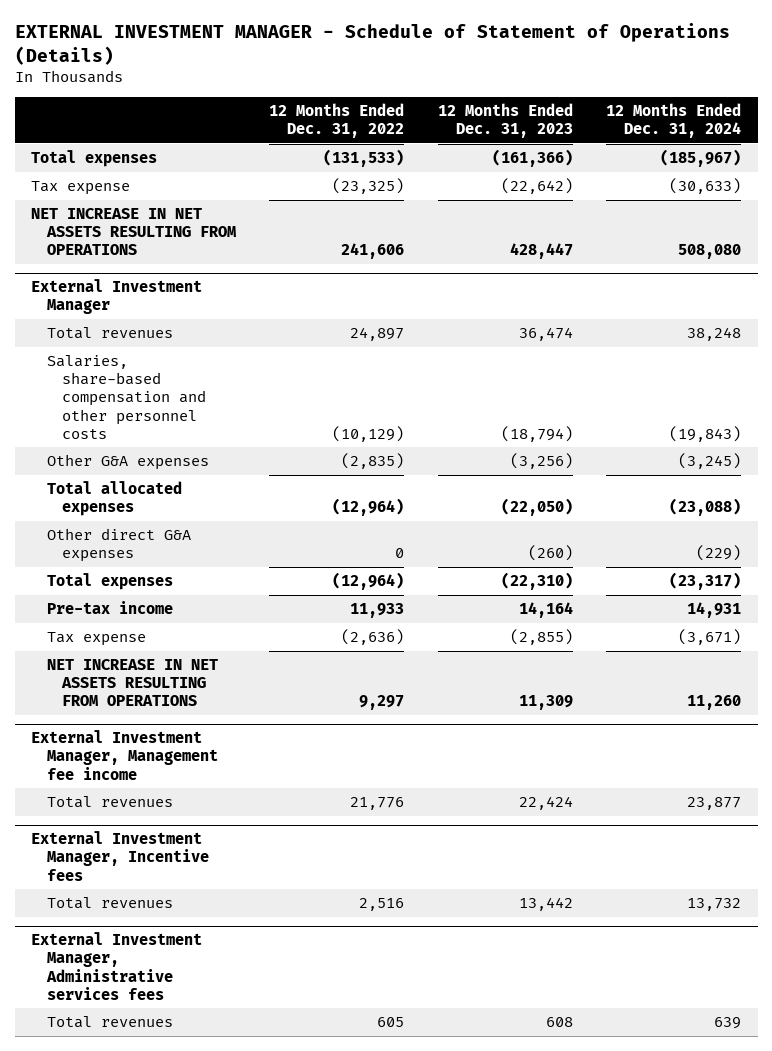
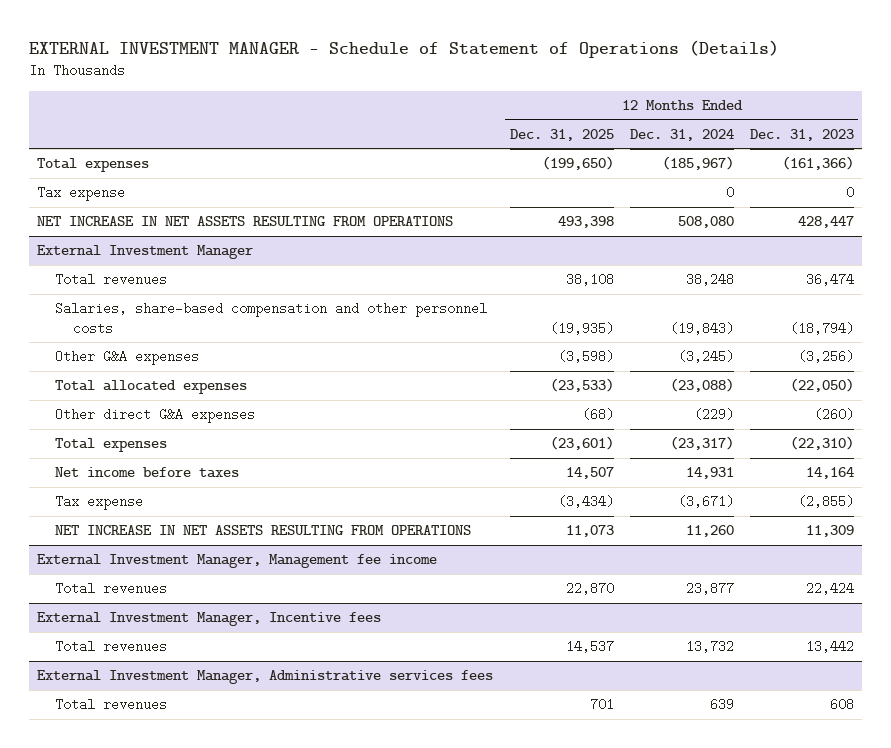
[269,103,405,139] 12 Months Ended Dec. 31, 2022 -> none
none -> [509,129,614,142] Dec. 31, 2025
[500,178,573,195] (22,642) -> [845,186,854,200] 0
[669,178,742,195] (30,633) -> [725,186,734,200] 0
[46,601,173,615] Pre-tax income -> [55,467,240,479] Net income before taxes

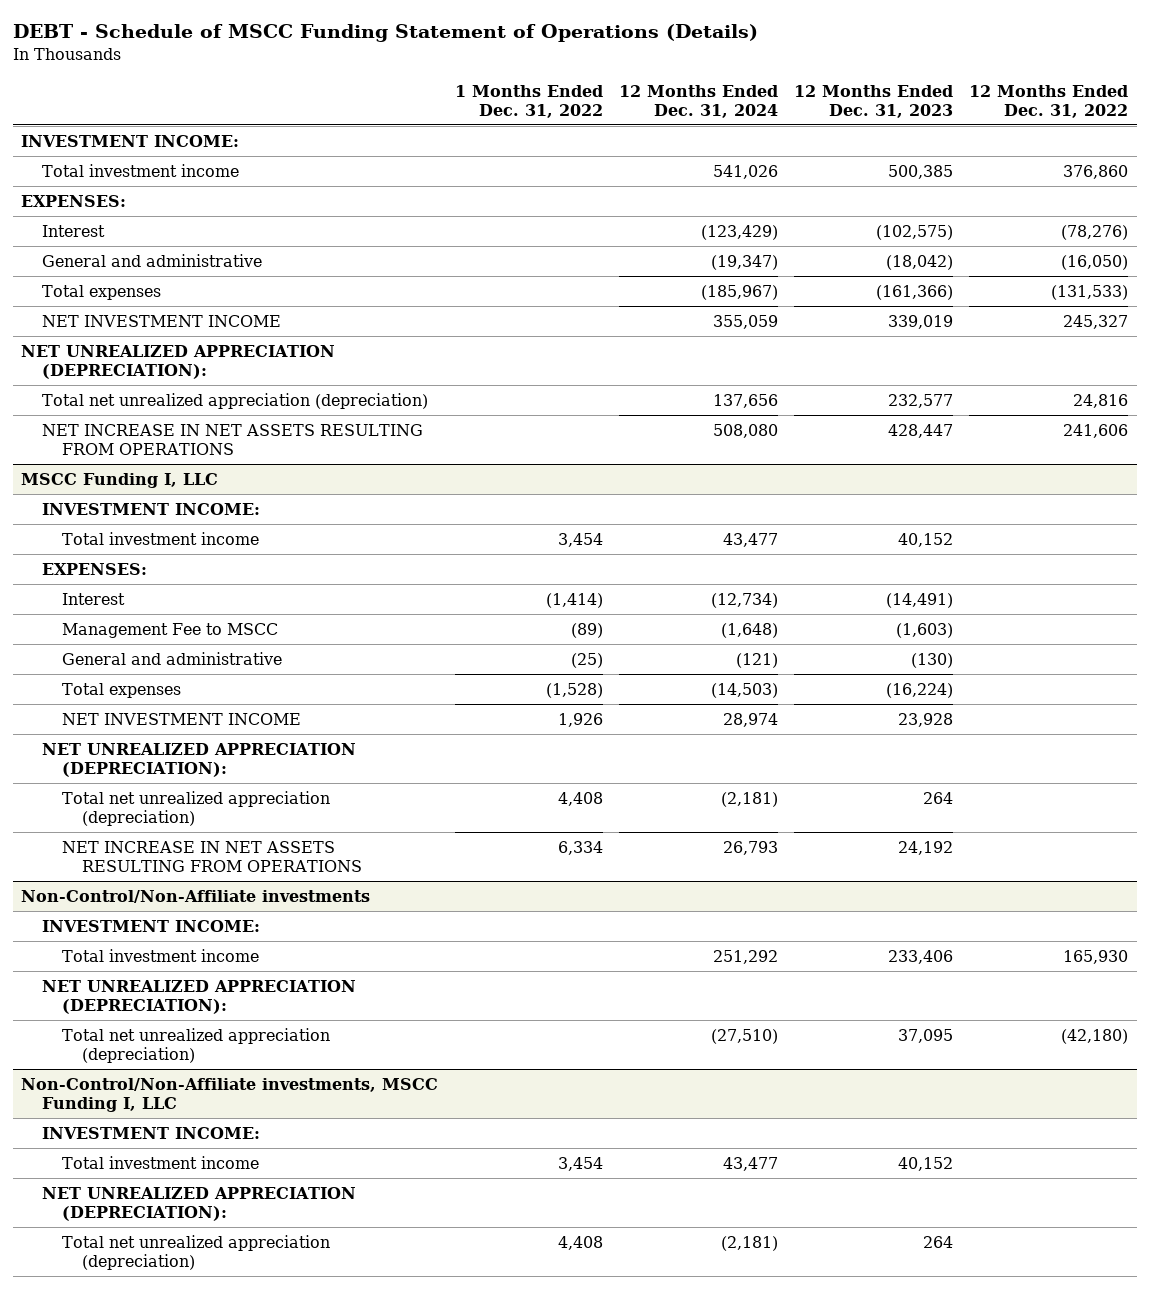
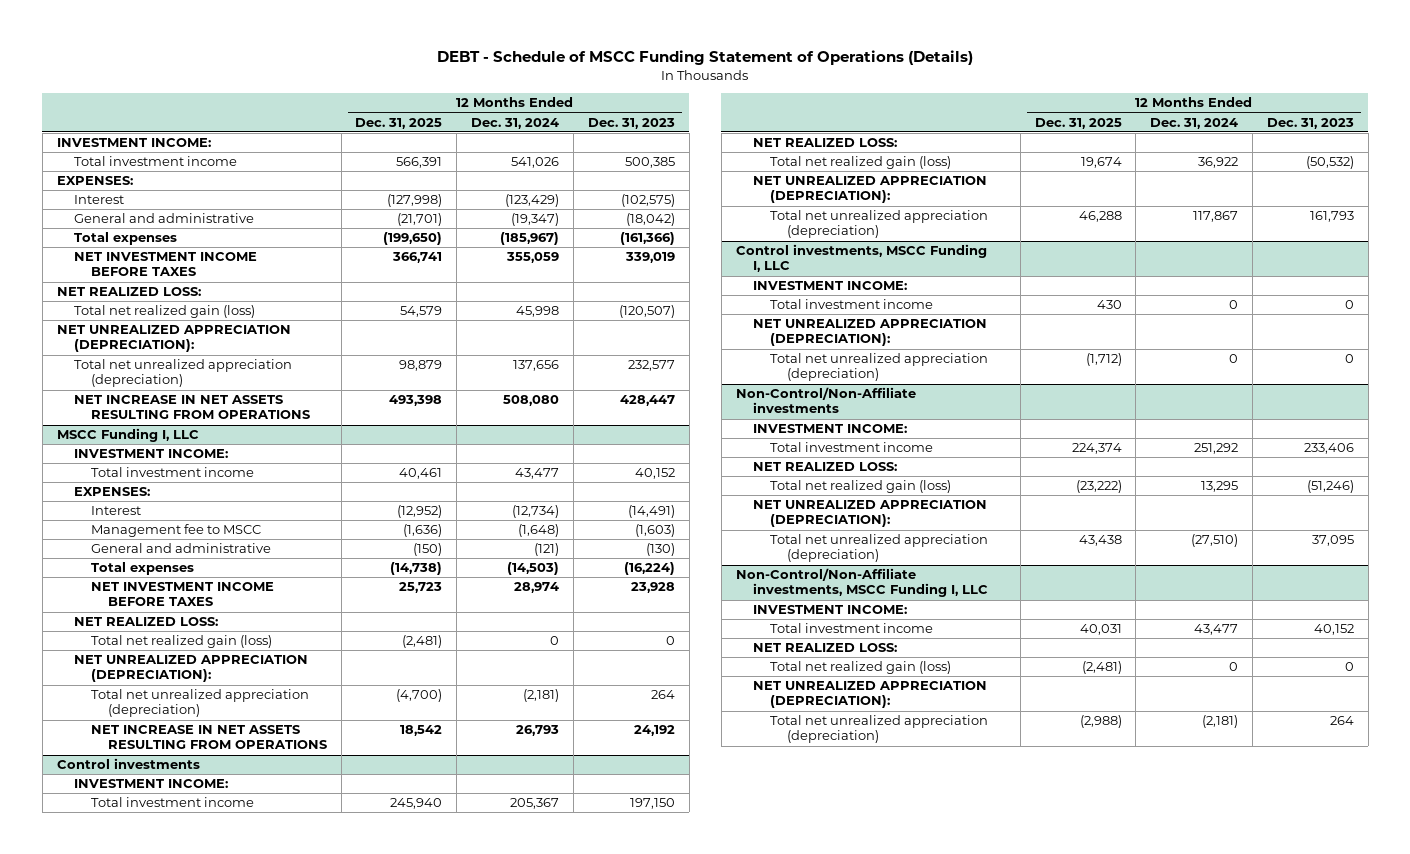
[454,84,603,118] 1 Months Ended Dec. 31, 2022 -> none
[969,84,1129,118] 12 Months Ended Dec. 31, 2022 -> none
none -> [355,117,443,129] Dec. 31, 2025
[41,314,281,327] NET INVESTMENT INCOME -> [73,252,257,277] NET INVESTMENT INCOME BEFORE TAXES
none -> [56,287,201,297] NET REALIZED LOSS:
none -> [73,305,255,319] Total net realized gain (loss)
[62,622,279,638] Management Fee to MSCC -> [90,524,261,538] Management fee to MSCC
[62,712,302,725] NET INVESTMENT INCOME -> [90,582,274,607] NET INVESTMENT INCOME BEFORE TAXES
none -> [73,617,218,627] NET REALIZED LOSS:
none -> [90,635,272,649] Total net realized gain (loss)
none -> [56,758,200,770] Control investments
none -> [73,779,228,789] INVESTMENT INCOME:
none -> [90,797,254,808] Total investment income
none -> [752,138,897,148] NET REALIZED LOSS:
none -> [769,156,951,170] Total net realized gain (loss)
none -> [752,176,987,204] NET UNREALIZED APPRECIATION (DEPRECIATION):
none -> [769,210,988,239] Total net unrealized appreciation (depreciation)
none -> [735,244,987,273] Control investments, MSCC Funding I, LLC
none -> [752,281,907,291] INVESTMENT INCOME:
none -> [769,299,933,310] Total investment income
none -> [752,319,987,347] NET UNREALIZED APPRECIATION (DEPRECIATION):
none -> [769,353,988,382] Total net unrealized appreciation (depreciation)
none -> [752,462,897,472] NET REALIZED LOSS:
none -> [769,480,951,494] Total net realized gain (loss)
none -> [752,643,897,653] NET REALIZED LOSS:
none -> [769,661,951,675] Total net realized gain (loss)

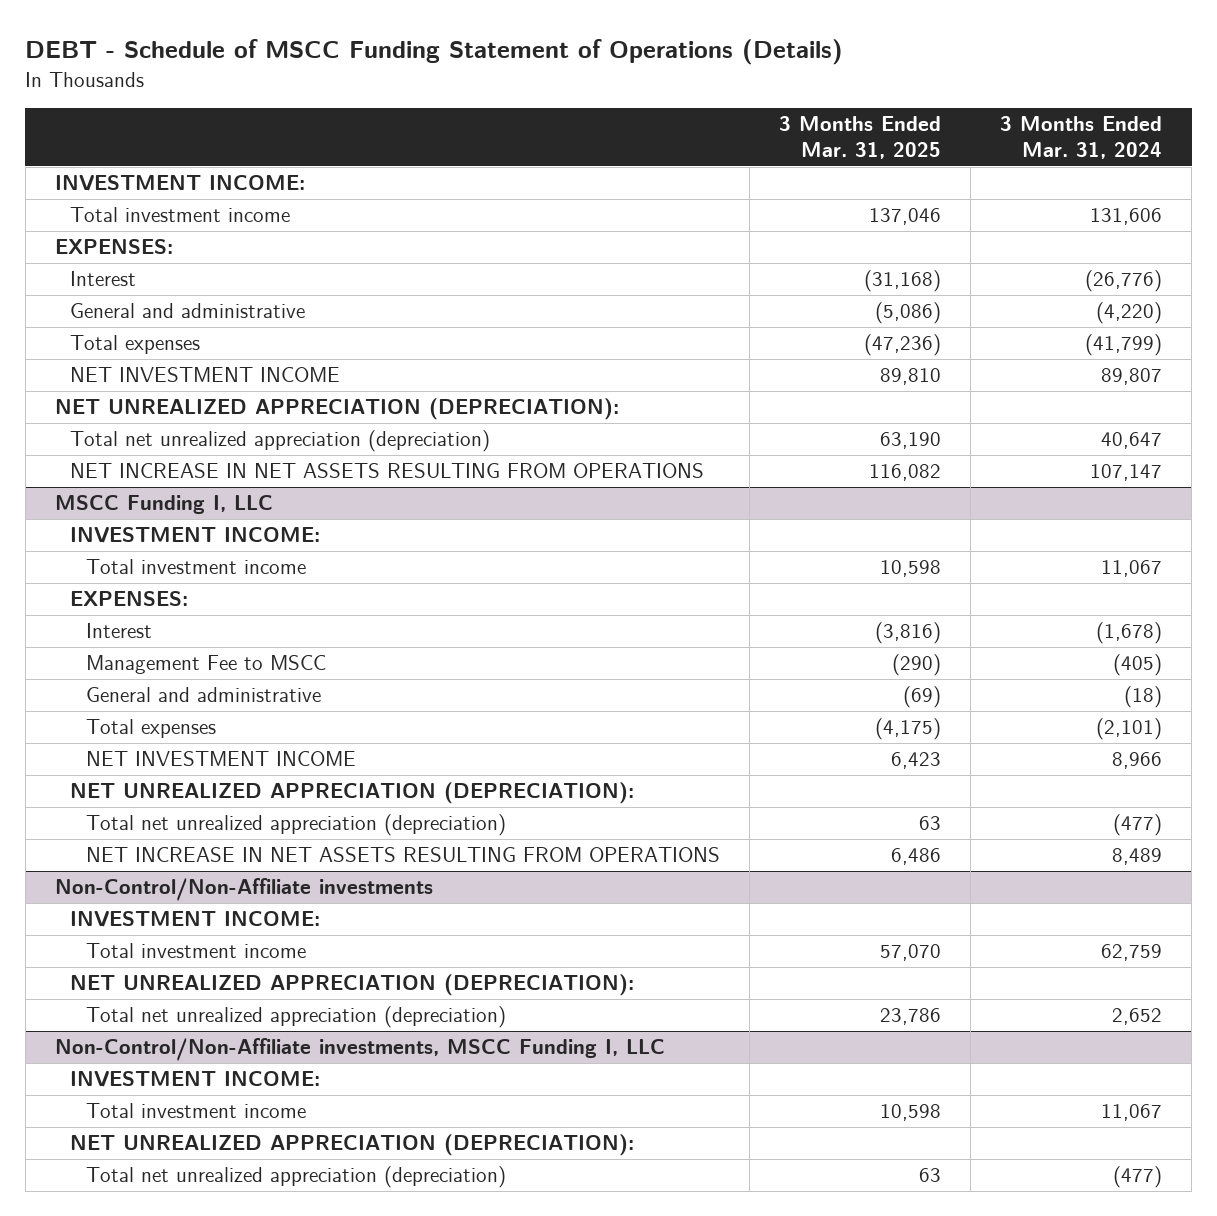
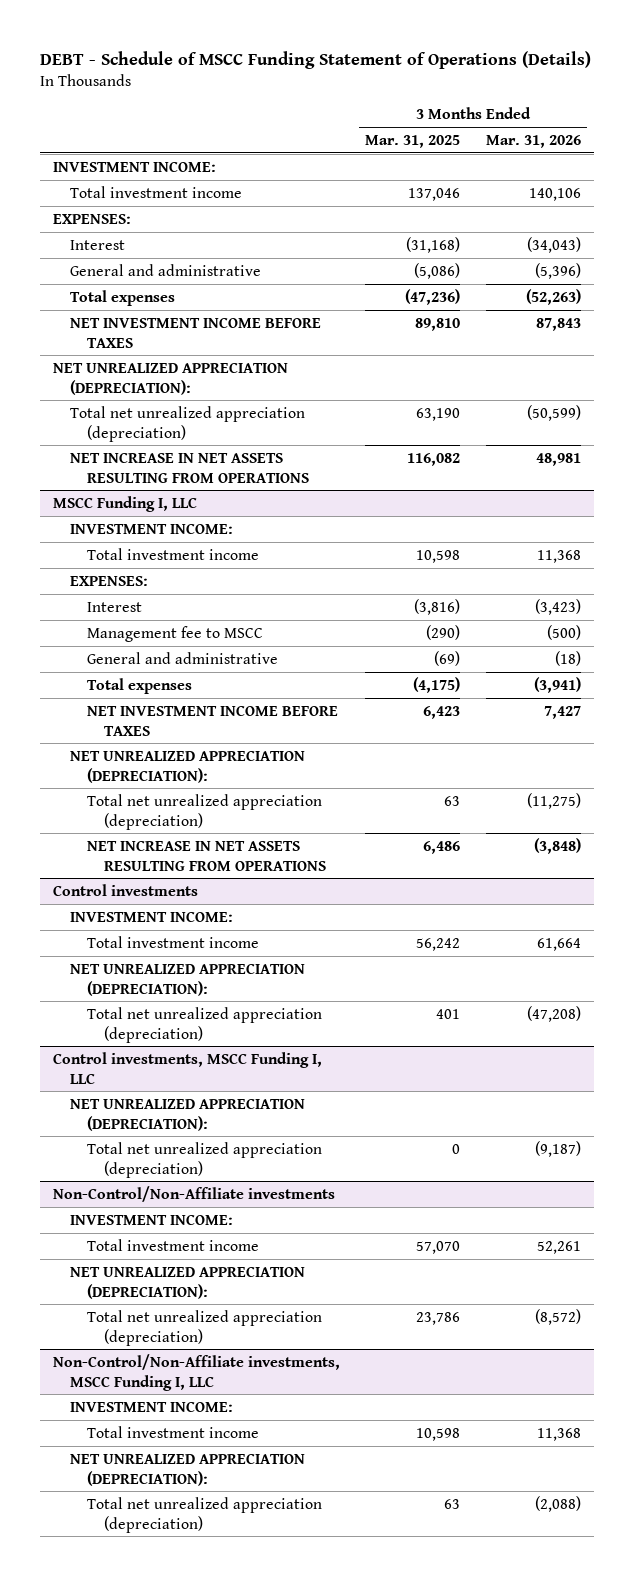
[1000,116,1163,160] 3 Months Ended Mar. 31, 2024 -> none
none -> [486,134,582,148] Mar. 31, 2026
[70,367,341,383] NET INVESTMENT INCOME -> [69,316,321,348] NET INVESTMENT INCOME BEFORE TAXES
[85,655,326,675] Management Fee to MSCC -> [87,625,264,642] Management fee to MSCC
[85,751,356,767] NET INVESTMENT INCOME -> [87,704,339,736] NET INVESTMENT INCOME BEFORE TAXES
none -> [52,883,198,896] Control investments
none -> [69,910,233,922] INVESTMENT INCOME:
none -> [87,935,260,948] Total investment income
none -> [69,962,305,996] NET UNREALIZED APPRECIATION (DEPRECIATION):
none -> [87,1006,323,1043] Total net unrealized appreciation (depreciation)
none -> [52,1051,322,1084] Control investments, MSCC Funding I, LLC
none -> [69,1097,305,1131] NET UNREALIZED APPRECIATION (DEPRECIATION):
none -> [87,1141,323,1178] Total net unrealized appreciation (depreciation)

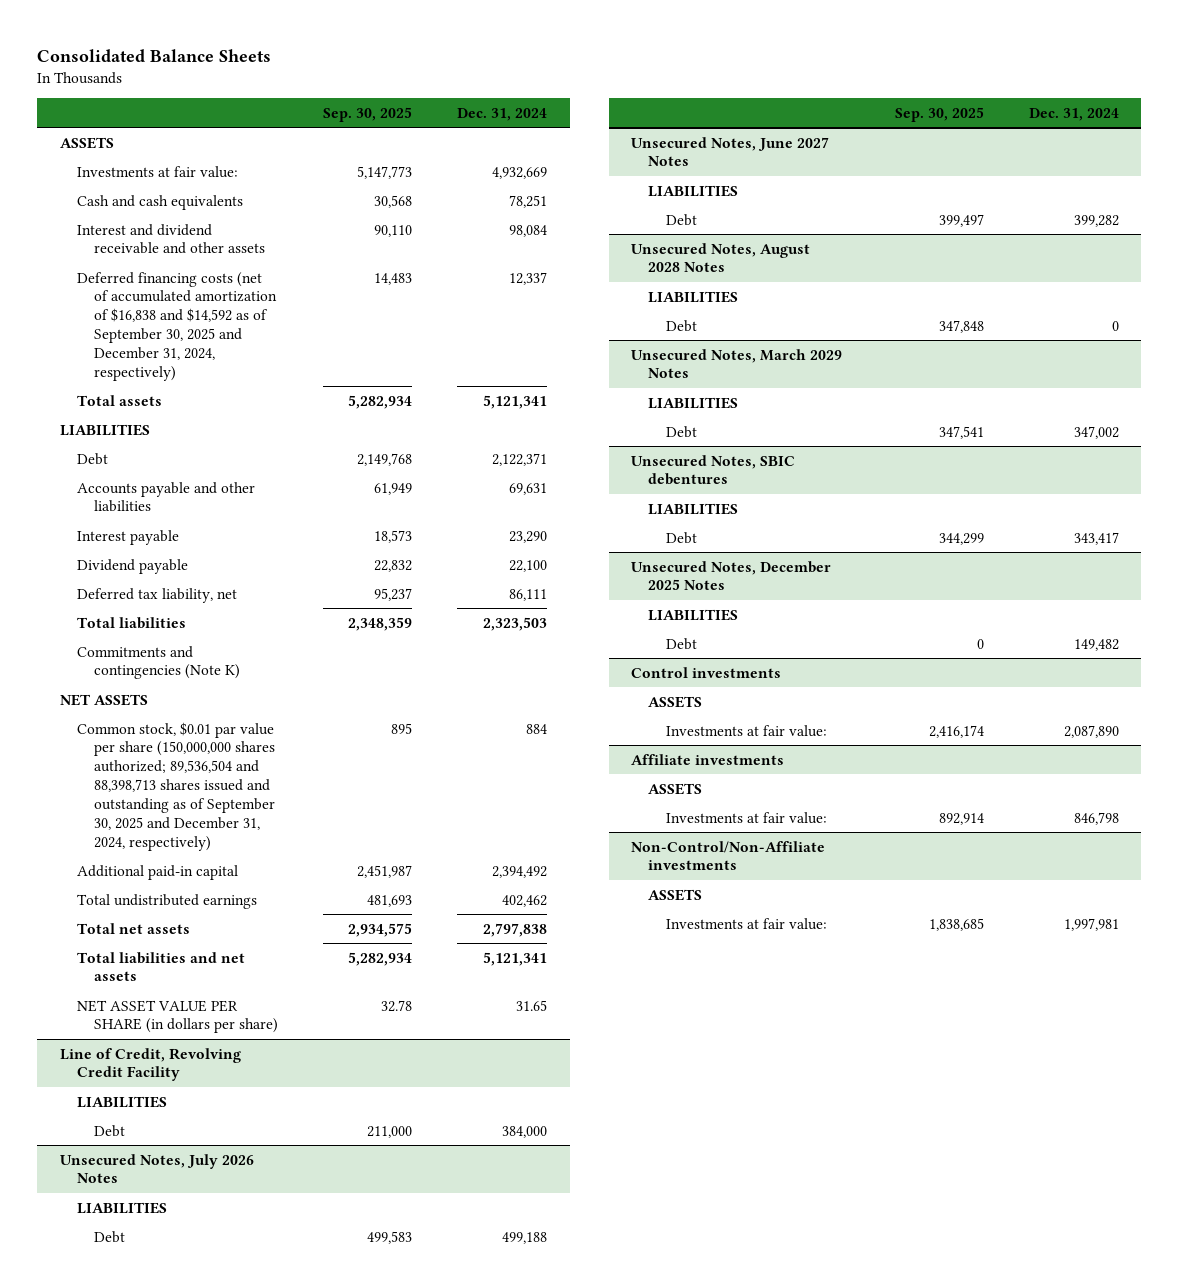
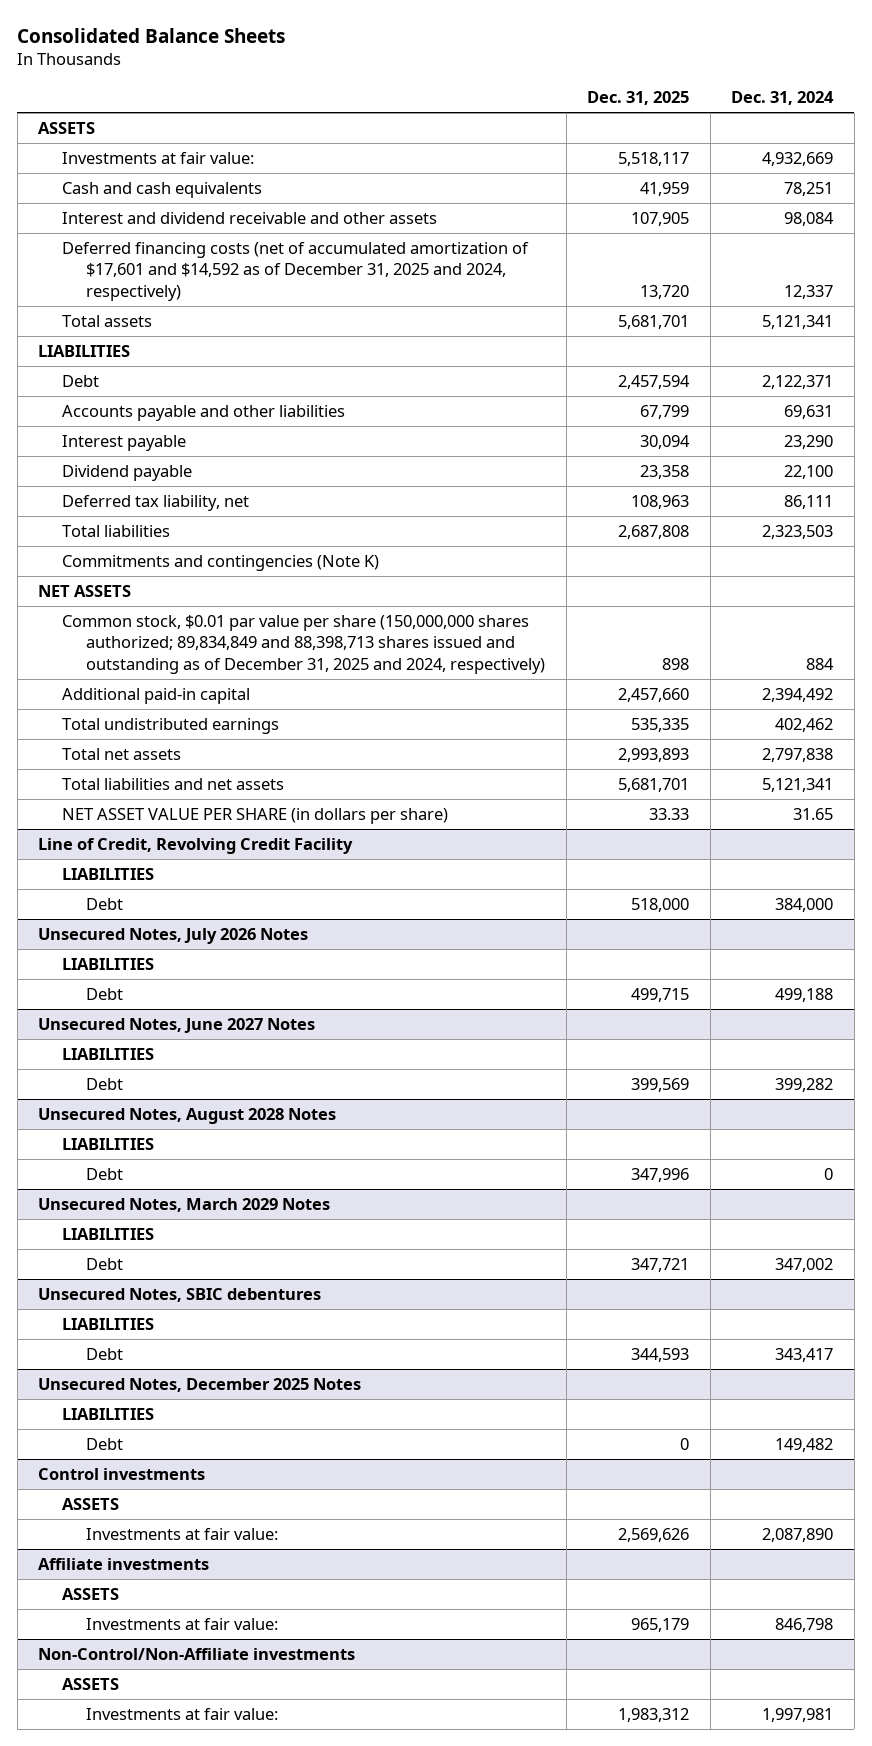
[323,106,413,122] Sep. 30, 2025 -> none
none -> [587,90,690,105] Dec. 31, 2025
[77,271,278,381] Deferred financing costs (net of accumulated amortization of $16,838 and $14,592 as of September 30, 2025 and December 31, 2024, respectively) -> [62,242,530,301] Deferred financing costs (net of accumulated amortization of $17,601 and $14,592 as of December 31, 2025 and 2024, respectively)
[77,721,276,851] Common stock, $0.01 par value per share (150,000,000 shares authorized; 89,536,504 and 88,398,713 shares issued and outstanding as of September 30, 2025 and December 31, 2024, respectively) -> [62,615,546,674] Common stock, $0.01 par value per share (150,000,000 shares authorized; 89,834,849 and 88,398,713 shares issued and outstanding as of December 31, 2025 and 2024, respectively)

